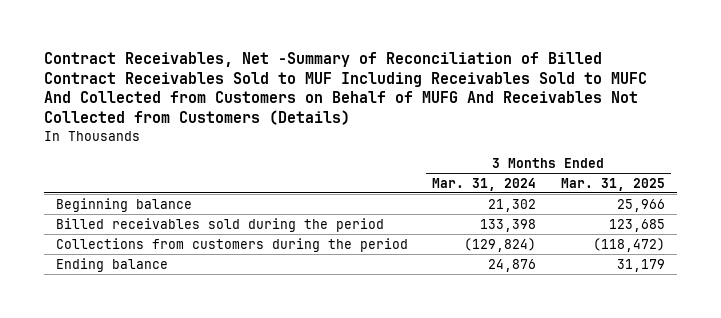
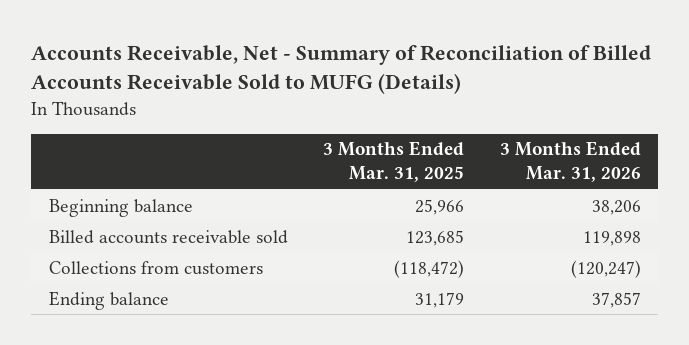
[44,51,648,126] Contract Receivables, Net -Summary of Reconciliation of Billed Contract Receivables Sold to MUF Including Receivables Sold to MUFC And Collected from Customers on Behalf of MUFG And Receivables Not Collected from Customers (Details) -> [30,45,651,95] Accounts Receivable, Net - Summary of Reconciliation of Billed Accounts Receivable Sold to MUFG (Details)
[432,177,537,191] Mar. 31, 2024 -> none
none -> [499,141,641,183] 3 Months Ended Mar. 31, 2026
[56,217,385,232] Billed receivables sold during the period -> [48,229,288,244] Billed accounts receivable sold
[56,237,409,252] Collections from customers during the period -> [48,260,263,275] Collections from customers

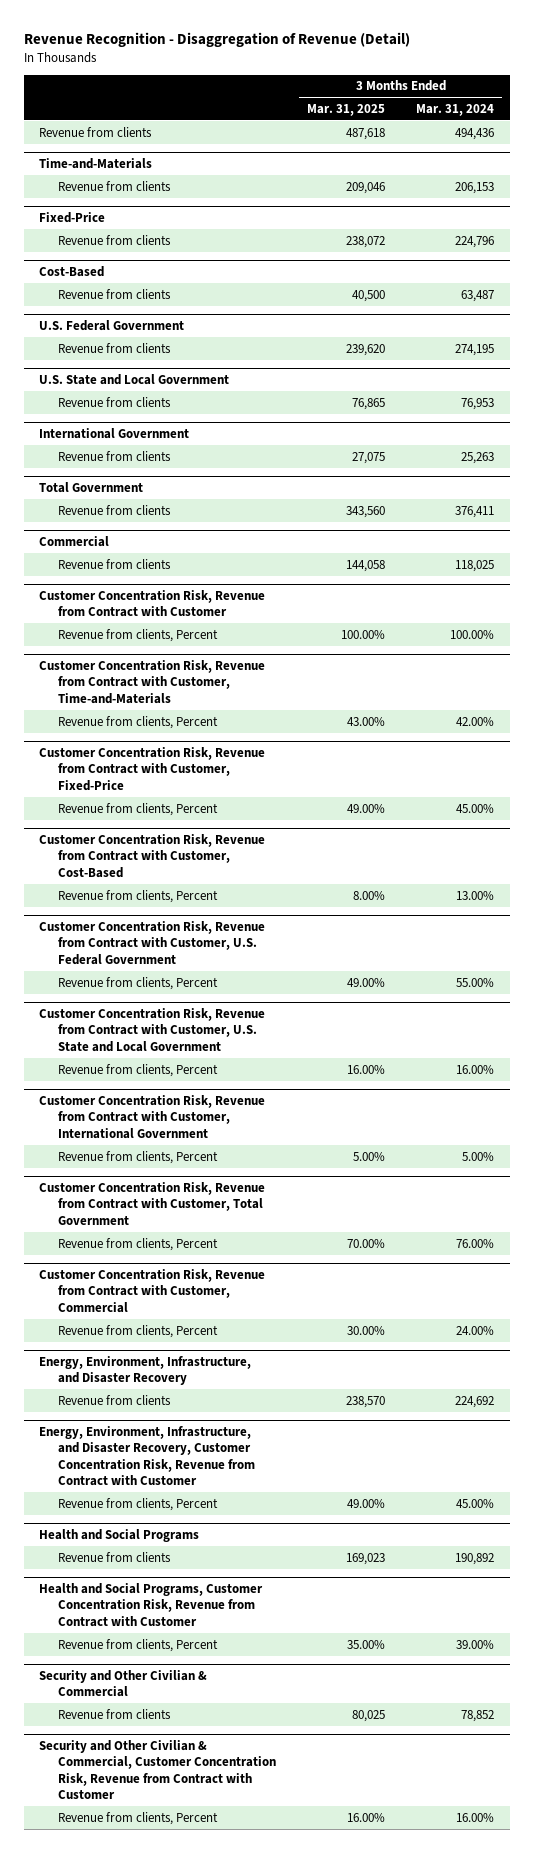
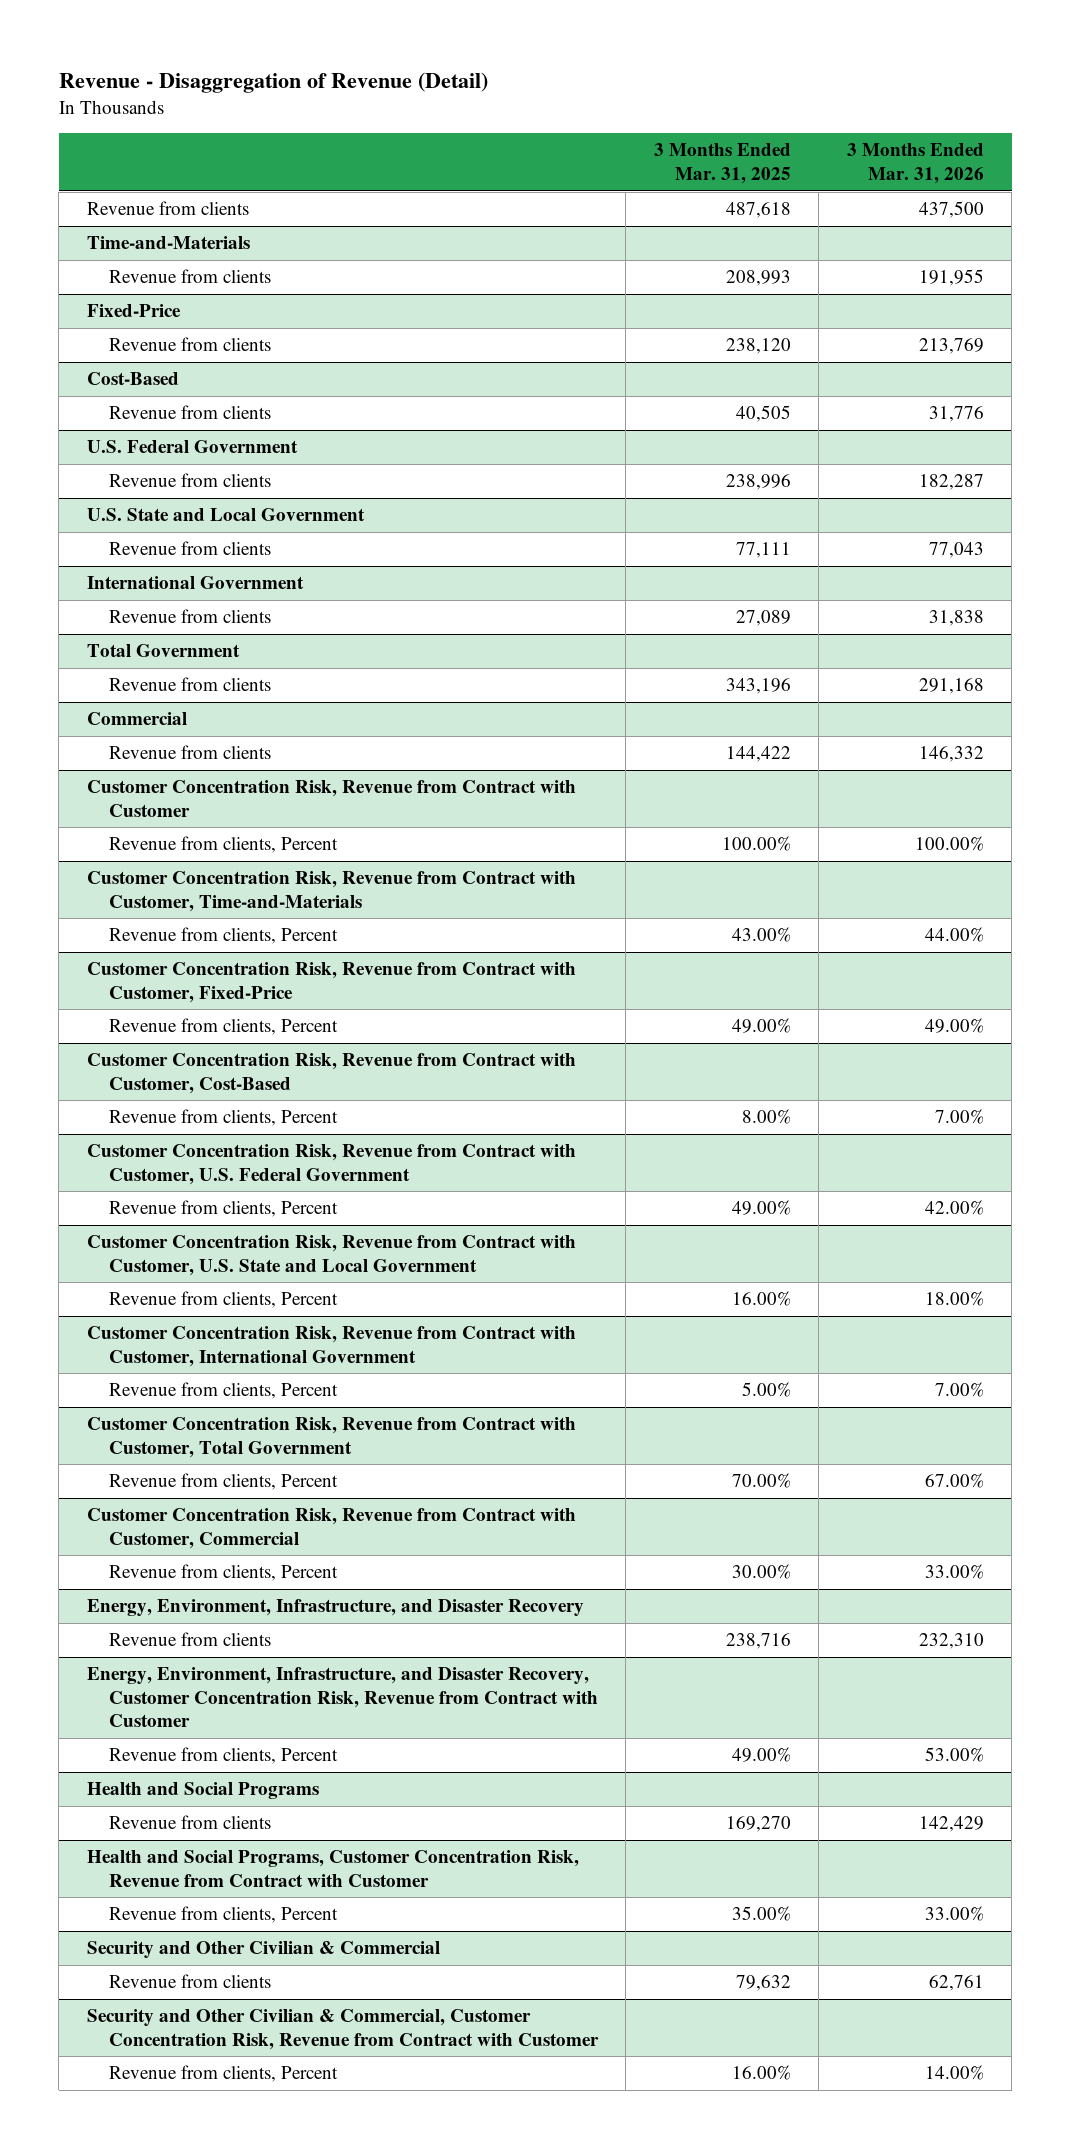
[23,32,410,48] Revenue Recognition - Disaggregation of Revenue (Detail) -> [58,72,488,94] Revenue - Disaggregation of Revenue (Detail)
[416,103,495,116] Mar. 31, 2024 -> none
none -> [846,143,984,184] 3 Months Ended Mar. 31, 2026
[346,181,386,194] 209,046 -> [725,270,791,287] 208,993
[346,235,386,248] 238,072 -> [725,338,791,355] 238,120
[352,289,386,302] 40,500 -> [735,405,791,423] 40,505
[346,343,386,356] 239,620 -> [725,474,791,491] 238,996
[352,397,386,410] 76,865 -> [735,542,791,559] 77,111
[352,451,386,464] 27,075 -> [735,610,791,627] 27,089
[346,505,386,518] 343,560 -> [725,678,791,695] 343,196
[346,559,386,572] 144,058 -> [725,746,791,763] 144,422
[346,1395,386,1408] 238,570 -> [725,1633,791,1650] 238,716
[346,1552,386,1565] 169,023 -> [725,1816,791,1833] 169,270
[352,1709,386,1722] 80,025 -> [735,1975,791,1992] 79,632

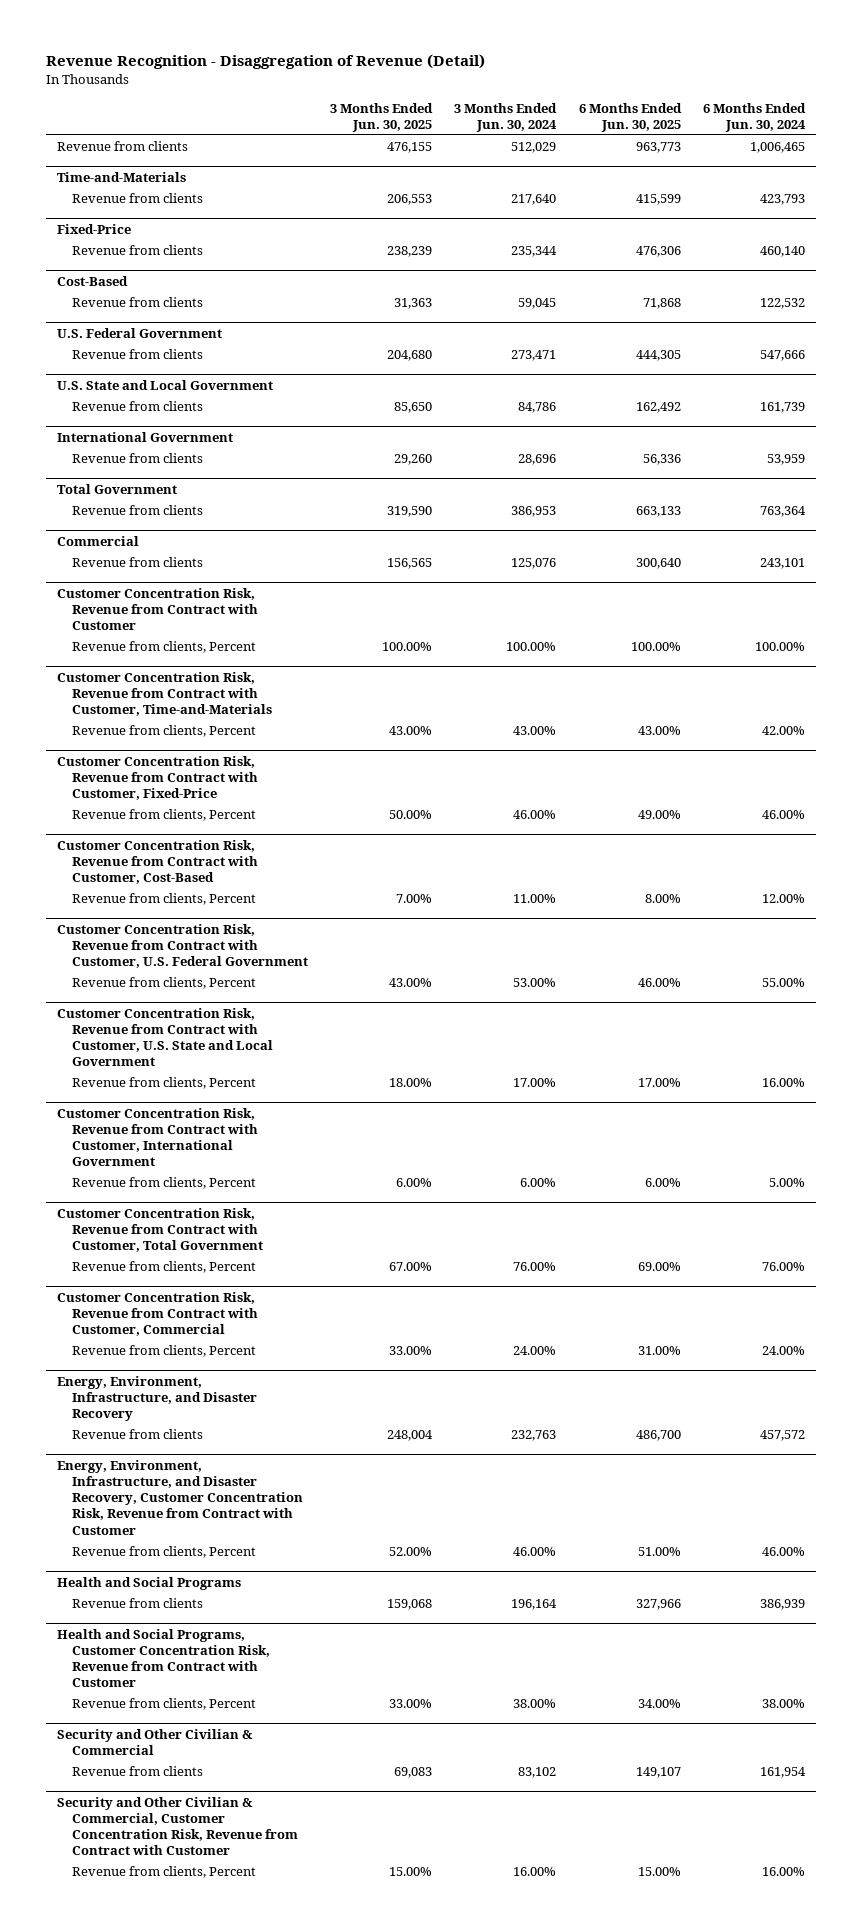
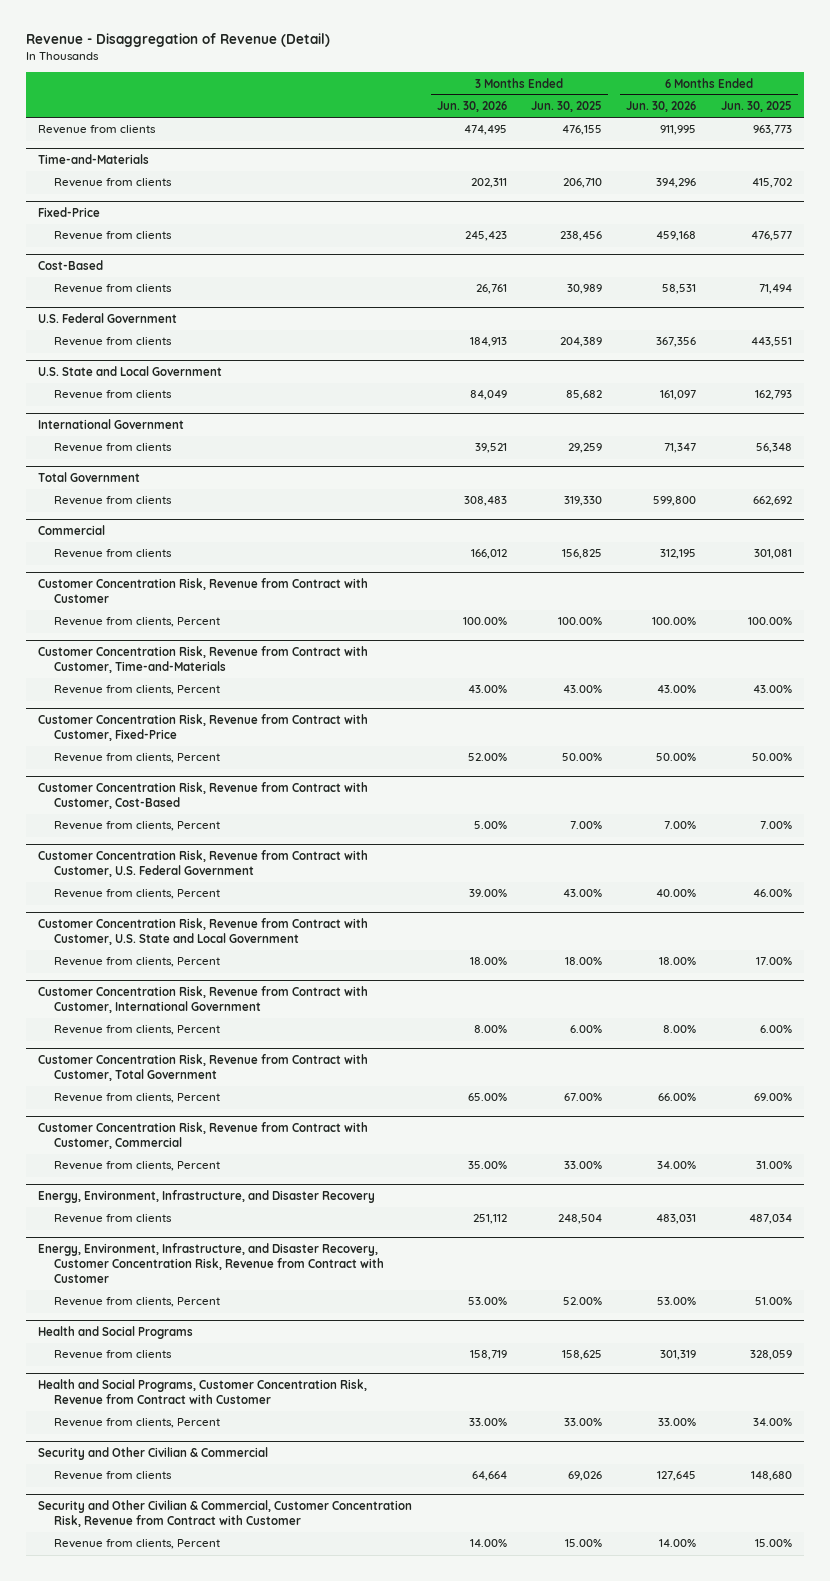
[45,54,485,70] Revenue Recognition - Disaggregation of Revenue (Detail) -> [26,33,331,48] Revenue - Disaggregation of Revenue (Detail)
[454,102,558,132] 3 Months Ended Jun. 30, 2024 -> none
[703,102,807,132] 6 Months Ended Jun. 30, 2024 -> none
none -> [436,101,507,113] Jun. 30, 2026
none -> [626,101,697,113] Jun. 30, 2026
[387,194,433,206] 206,553 -> [563,178,603,189] 206,710
[635,194,681,206] 415,599 -> [751,178,792,189] 415,702
[387,246,433,258] 238,239 -> [560,231,603,242] 238,456
[635,246,681,258] 476,306 -> [750,231,792,242] 476,577
[394,298,433,310] 31,363 -> [567,284,603,295] 30,989
[642,298,681,310] 71,868 -> [758,284,792,295] 71,494
[387,350,433,362] 204,680 -> [560,337,603,348] 204,389
[635,350,681,362] 444,305 -> [750,337,792,348] 443,551
[394,402,433,414] 85,650 -> [566,390,603,401] 85,682
[635,402,681,414] 162,492 -> [754,390,792,401] 162,793
[394,454,433,466] 29,260 -> [568,443,603,454] 29,259
[642,454,681,466] 56,336 -> [755,443,792,454] 56,348
[387,506,433,518] 319,590 -> [564,496,603,507] 319,330
[635,506,681,518] 663,133 -> [752,496,792,507] 662,692
[387,558,433,570] 156,565 -> [562,549,603,560] 156,825
[635,558,681,570] 300,640 -> [753,549,792,560] 301,081
[637,810,681,820] 49.00% -> [751,753,792,762] 50.00%
[644,894,681,904] 8.00% -> [759,821,792,830] 7.00%
[387,1430,434,1442] 248,004 -> [558,1214,603,1225] 248,504
[635,1430,681,1442] 486,700 -> [748,1214,792,1225] 487,034
[387,1599,433,1611] 159,068 -> [562,1350,603,1361] 158,625
[635,1599,681,1611] 327,966 -> [749,1350,792,1361] 328,059
[394,1767,433,1779] 69,083 -> [568,1471,603,1482] 69,026
[635,1767,681,1779] 149,107 -> [750,1471,792,1482] 148,680

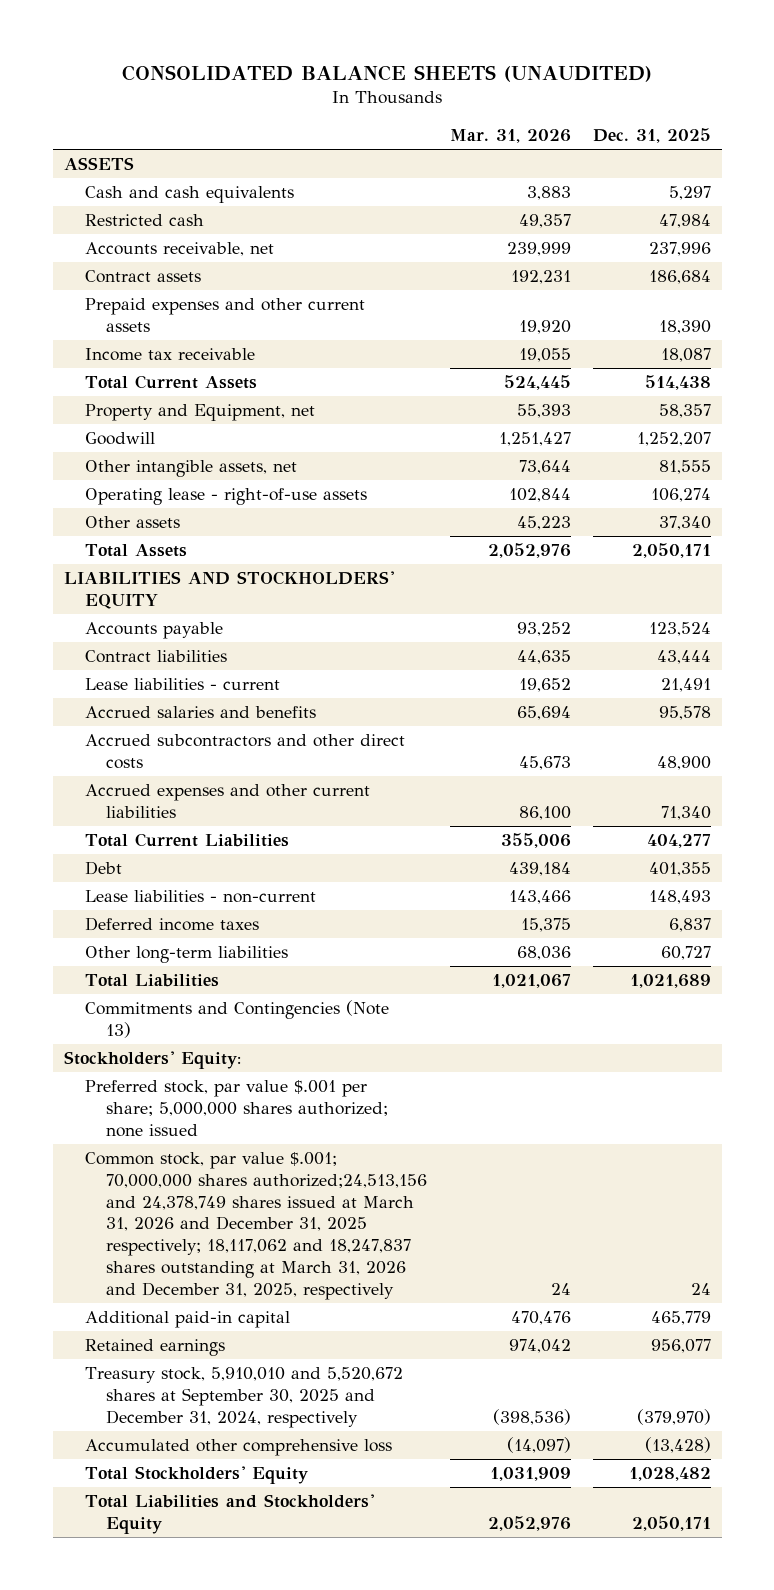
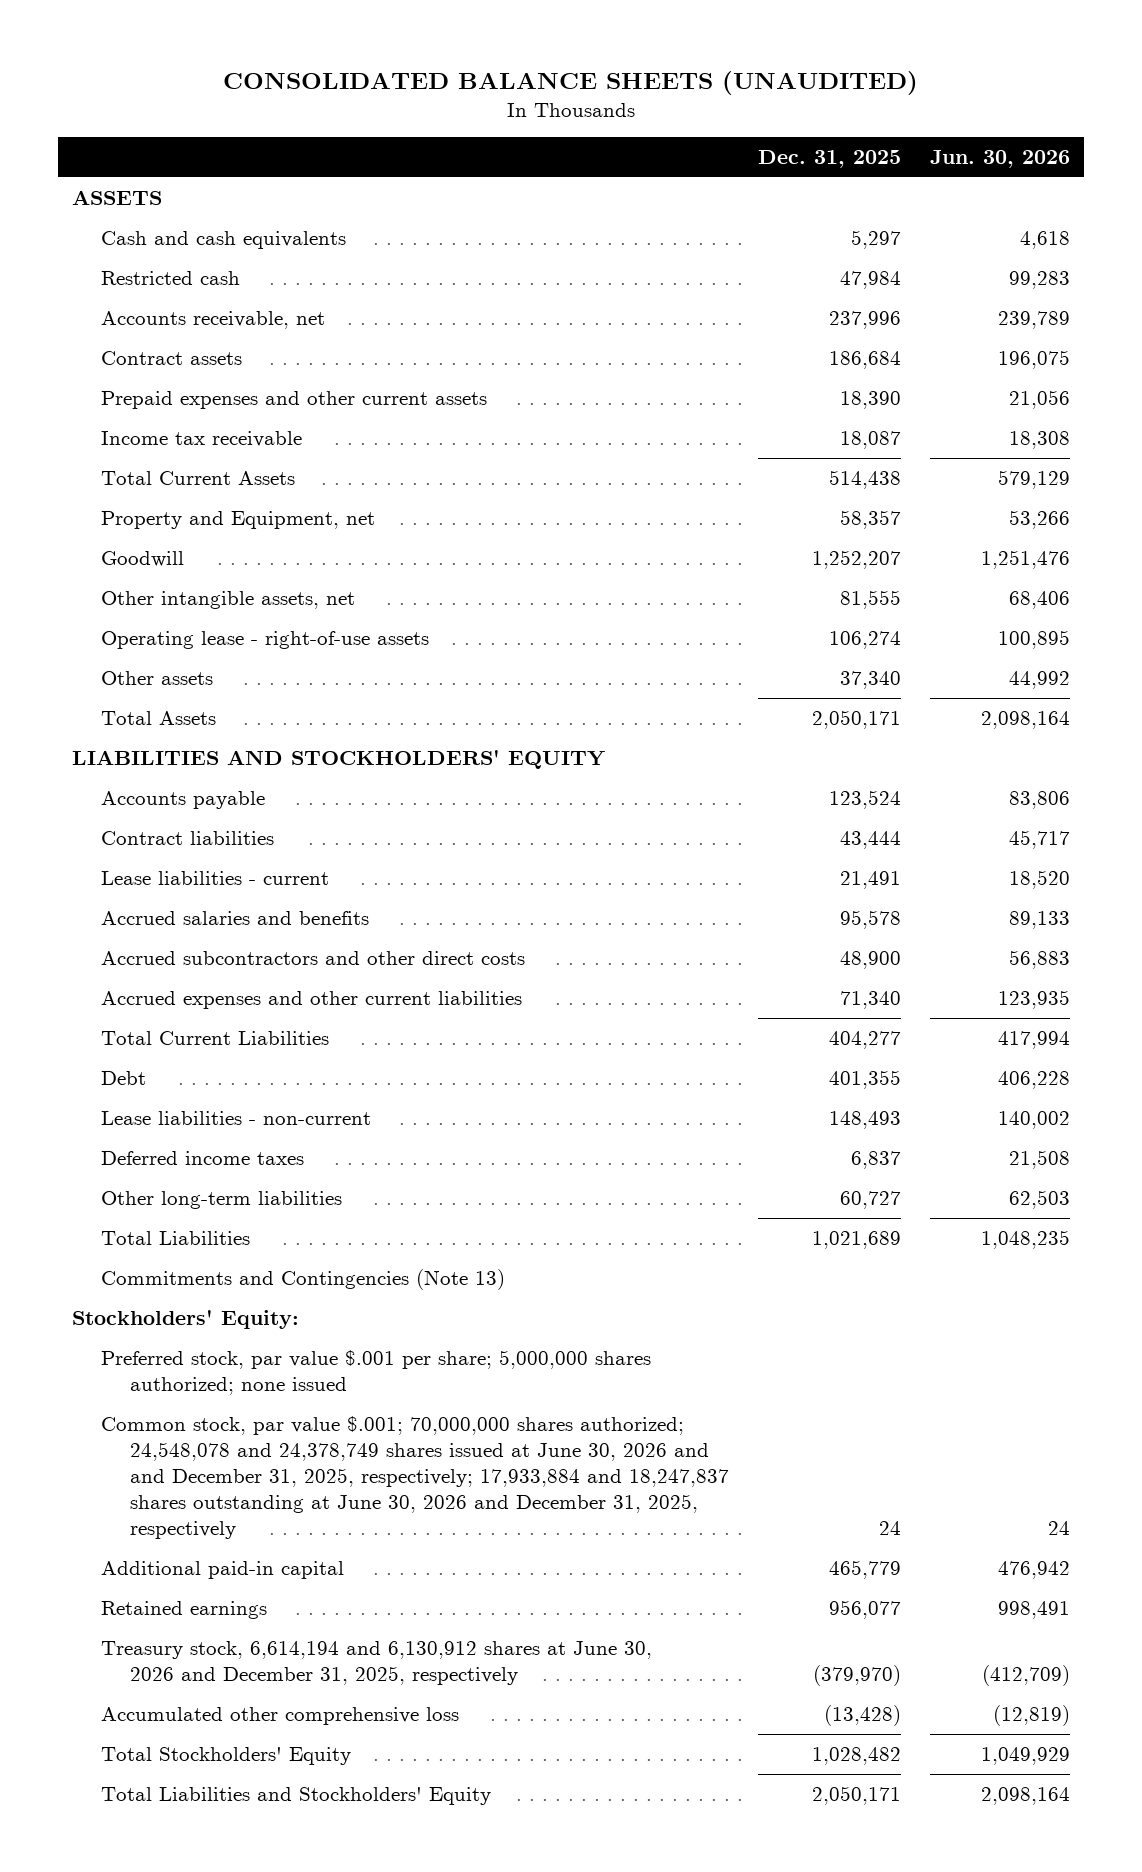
[449,129,571,144] Mar. 31, 2026 -> none
none -> [929,149,1070,168] Jun. 30, 2026
[84,1152,428,1300] Common stock, par value $.001; 70,000,000 shares authorized;24,513,156 and 24,378,749 shares issued at March 31, 2026 and December 31, 2025 respectively; 18,117,062 and 18,247,837 shares outstanding at March 31, 2026 and December 31, 2025, respectively -> [101,1415,730,1539] Common stock, par value $.001; 70,000,000 shares authorized; 24,548,078 and 24,378,749 shares issued at June 30, 2026 and and December 31, 2025, respectively; 17,933,884 and 18,247,837 shares outstanding at June 30, 2026 and December 31, 2025, respectively
[84,1367,403,1428] Treasury stock, 5,910,010 and 5,520,672 shares at September 30, 2025 and December 31, 2024, respectively -> [101,1640,653,1685] Treasury stock, 6,614,194 and 6,130,912 shares at June 30, 2026 and December 31, 2025, respectively

